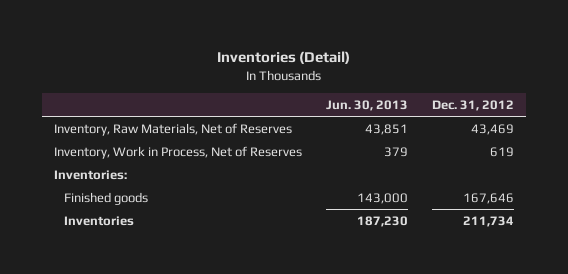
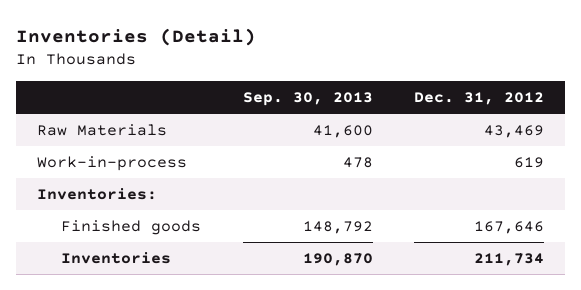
[325,99,408,111] Jun. 30, 2013 -> none
none -> [242,92,373,107] Sep. 30, 2013
[53,122,292,136] Inventory, Raw Materials, Net of Reserves -> [36,123,167,136] Raw Materials
[53,145,302,159] Inventory, Work in Process, Net of Reserves -> [36,155,187,171] Work-in-process

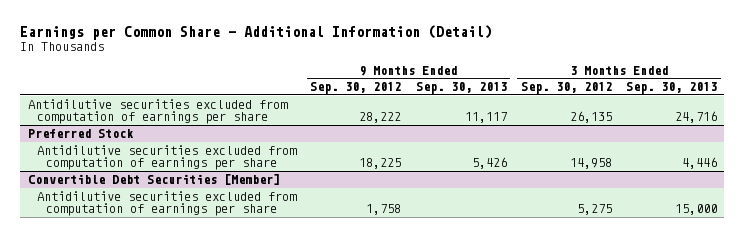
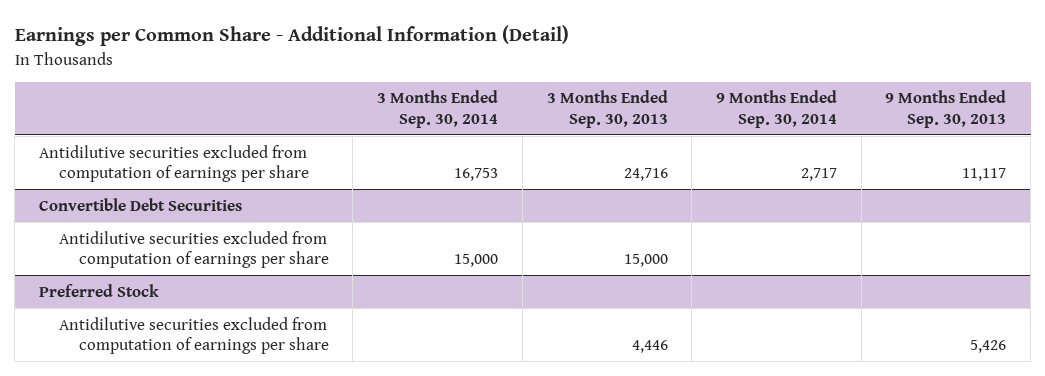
[310,82,402,95] Sep. 30, 2012 -> none
[520,82,612,95] Sep. 30, 2012 -> none
none -> [377,90,499,128] 3 Months Ended Sep. 30, 2014
none -> [716,90,838,128] 9 Months Ended Sep. 30, 2014
none -> [38,197,242,211] Convertible Debt Securities
none -> [58,230,329,269] Antidilutive securities excluded from computation of earnings per share
[27,174,280,186] Convertible Debt Securities [Member] -> none
[36,191,297,217] Antidilutive securities excluded from computation of earnings per share -> none

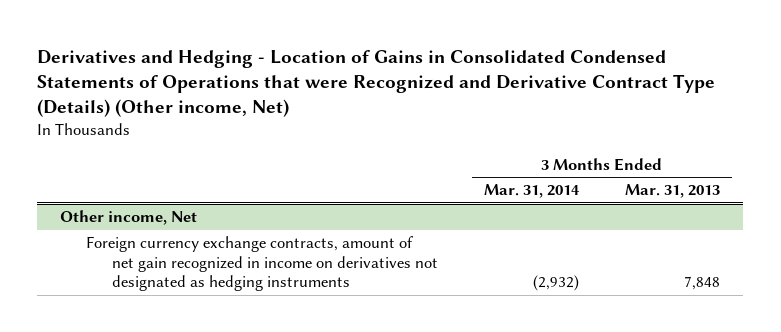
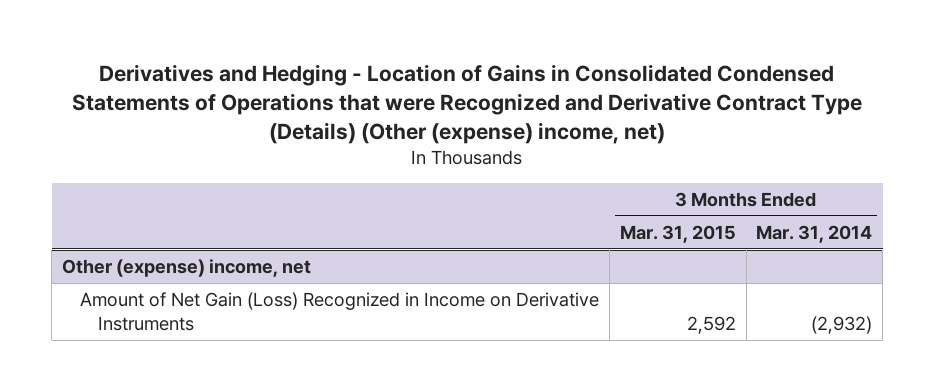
[37,49,716,118] Derivatives and Hedging - Location of Gains in Consolidated Condensed Statements of Operations that were Recognized and Derivative Contract Type (Details) (Other income, Net) -> [72,63,863,144] Derivatives and Hedging - Location of Gains in Consolidated Condensed Statements of Operations that were Recognized and Derivative Contract Type (Details) (Other (expense) income, net)
[625,184,721,199] Mar. 31, 2013 -> none
none -> [619,224,736,243] Mar. 31, 2015
[60,210,198,226] Other income, Net -> [62,259,312,278] Other (expense) income, net
[86,236,438,292] Foreign currency exchange contracts, amount of net gain recognized in income on derivatives not designated as hedging instruments -> [80,292,600,332] Amount of Net Gain (Loss) Recognized in Income on Derivative Instruments

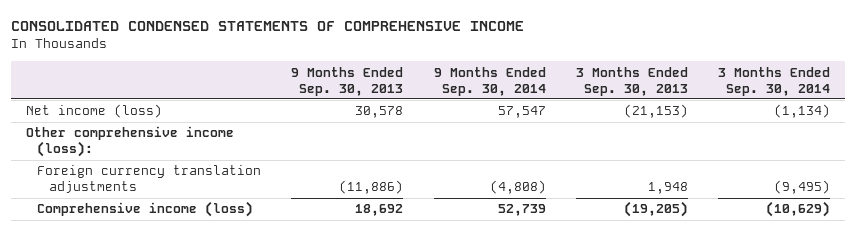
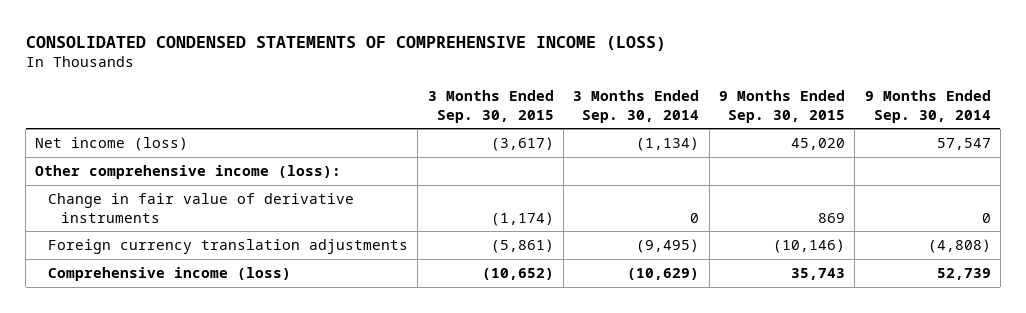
[10,20,524,31] CONSOLIDATED CONDENSED STATEMENTS OF COMPREHENSIVE INCOME -> [25,36,666,52] CONSOLIDATED CONDENSED STATEMENTS OF COMPREHENSIVE INCOME (LOSS)
[291,66,404,96] 9 Months Ended Sep. 30, 2013 -> none
[575,66,688,96] 3 Months Ended Sep. 30, 2013 -> none
none -> [427,89,554,123] 3 Months Ended Sep. 30, 2015
none -> [718,89,845,123] 9 Months Ended Sep. 30, 2015
none -> [48,193,355,223] Change in fair value of derivative instruments

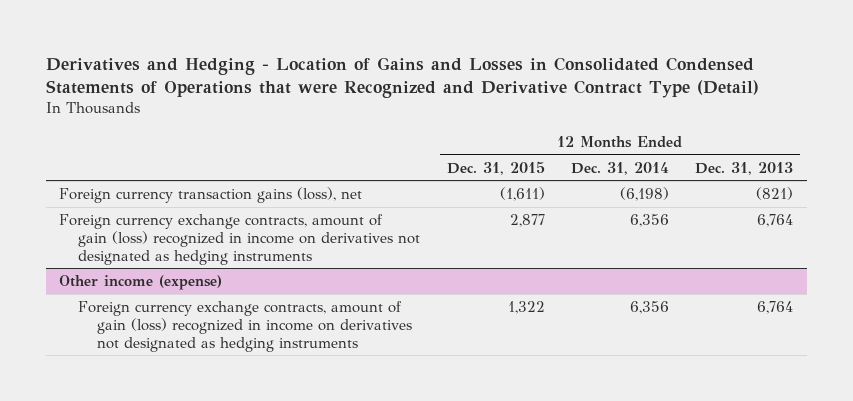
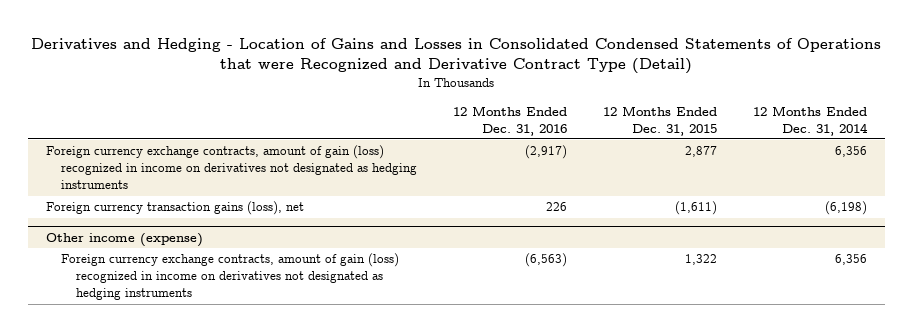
[695,161,794,175] Dec. 31, 2013 -> none
none -> [453,105,568,136] 12 Months Ended Dec. 31, 2016
[59,187,363,204] Foreign currency transaction gains (loss), net -> [46,201,305,216] Foreign currency transaction gains (loss), net

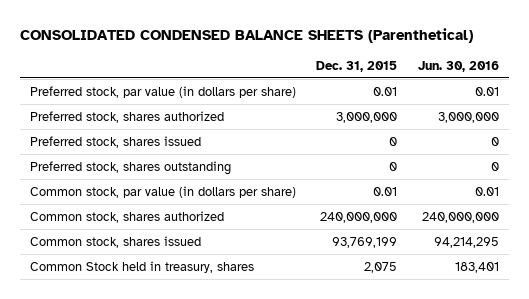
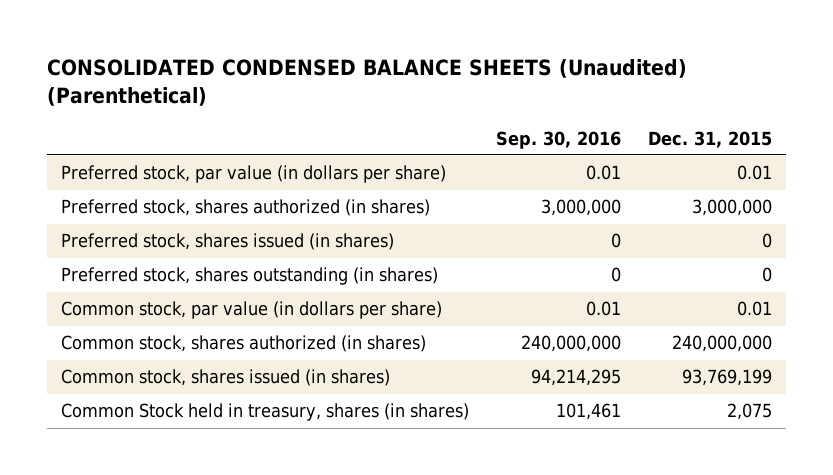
[19,27,473,43] CONSOLIDATED CONDENSED BALANCE SHEETS (Parenthetical) -> [47,59,688,107] CONSOLIDATED CONDENSED BALANCE SHEETS (Unaudited) (Parenthetical)
[417,60,499,72] Jun. 30, 2016 -> none
none -> [496,130,622,149] Sep. 30, 2016
[29,110,224,123] Preferred stock, shares authorized -> [60,199,430,217] Preferred stock, shares authorized (in shares)
[29,135,201,148] Preferred stock, shares issued -> [60,233,394,251] Preferred stock, shares issued (in shares)
[29,160,231,175] Preferred stock, shares outstanding -> [60,267,438,286] Preferred stock, shares outstanding (in shares)
[29,210,224,223] Common stock, shares authorized -> [60,335,426,353] Common stock, shares authorized (in shares)
[29,235,201,248] Common stock, shares issued -> [60,369,390,387] Common stock, shares issued (in shares)
[29,260,254,273] Common Stock held in treasury, shares -> [60,403,469,422] Common Stock held in treasury, shares (in shares)

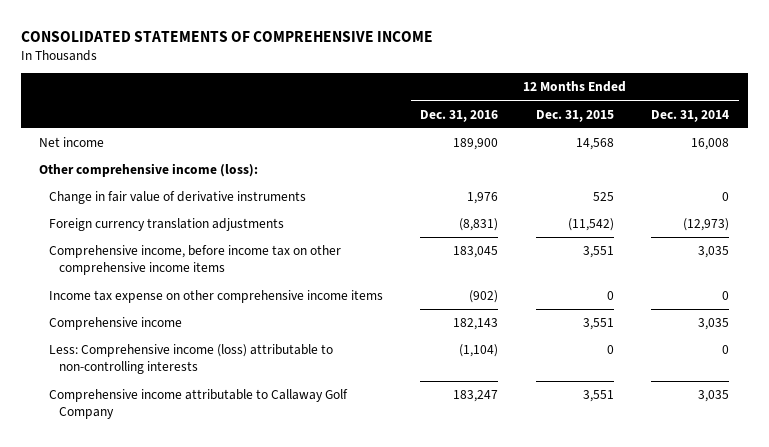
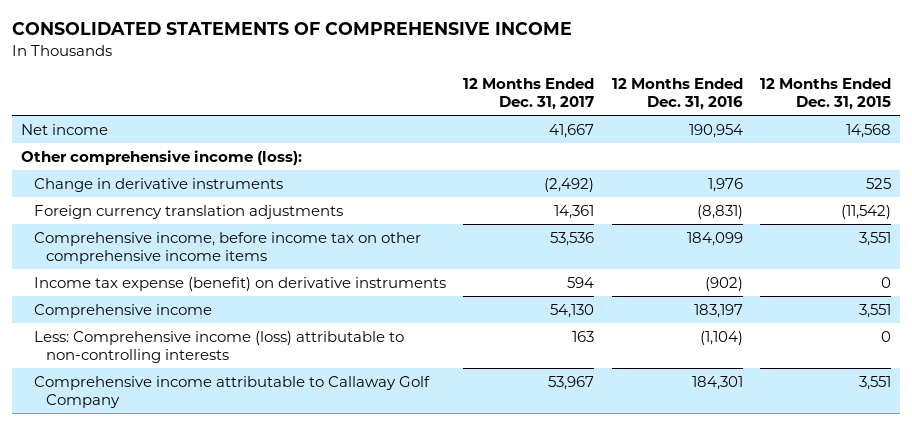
[651,109,730,122] Dec. 31, 2014 -> none
none -> [463,78,595,111] 12 Months Ended Dec. 31, 2017
[453,138,499,151] 189,900 -> [688,123,743,138] 190,954
[49,191,307,205] Change in fair value of derivative instruments -> [33,177,283,192] Change in derivative instruments
[453,246,499,259] 183,045 -> [686,231,743,246] 184,099
[49,290,384,304] Income tax expense on other comprehensive income items -> [33,276,446,291] Income tax expense (benefit) on derivative instruments
[453,318,499,331] 182,143 -> [693,303,743,318] 183,197
[453,390,499,403] 183,247 -> [691,375,743,390] 184,301

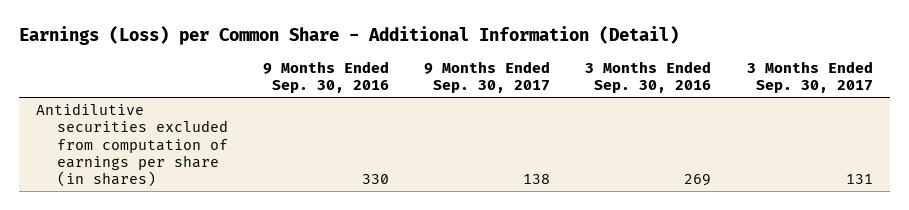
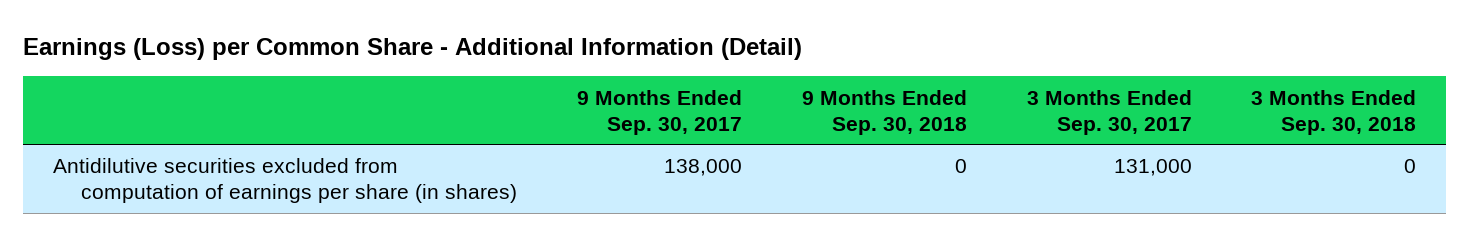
[262,61,389,94] 9 Months Ended Sep. 30, 2016 -> none
[585,61,712,94] 3 Months Ended Sep. 30, 2016 -> none
none -> [801,89,967,135] 9 Months Ended Sep. 30, 2018
none -> [1251,89,1417,135] 3 Months Ended Sep. 30, 2018
[523,174,551,185] 138 -> [664,159,743,177] 138,000
[845,174,873,185] 131 -> [1113,159,1192,177] 131,000

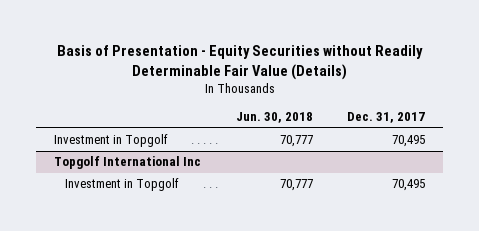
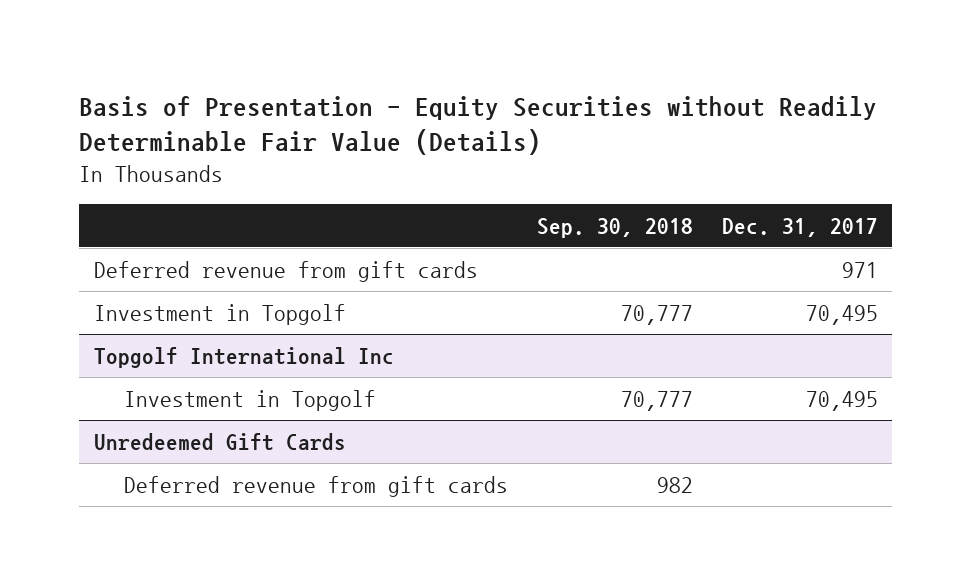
[235,112,313,124] Jun. 30, 2018 -> none
none -> [536,217,693,238] Sep. 30, 2018
none -> [93,260,478,282] Deferred revenue from gift cards
none -> [93,432,346,451] Unredeemed Gift Cards
none -> [123,475,508,497] Deferred revenue from gift cards

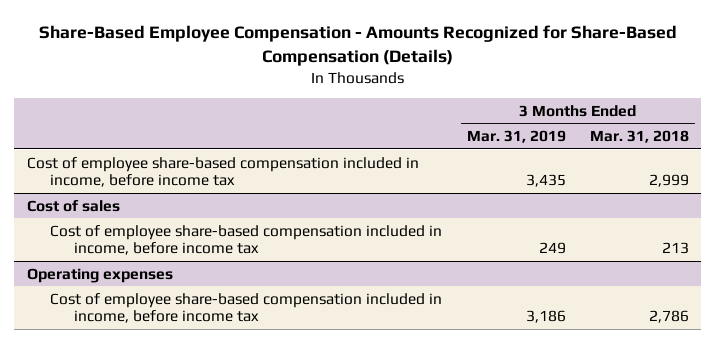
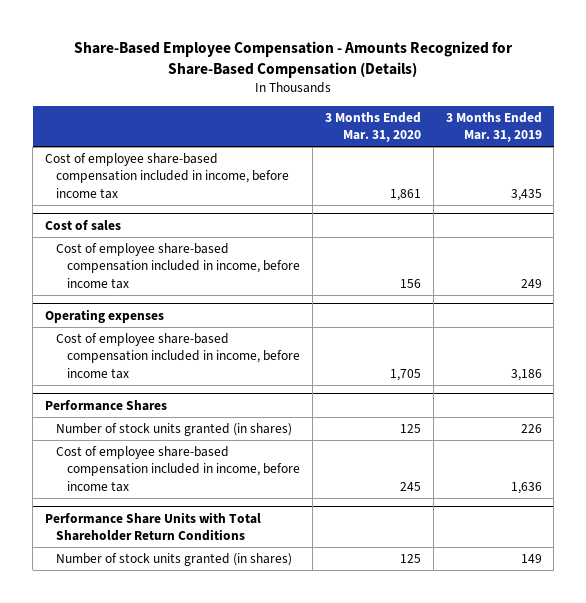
[590,130,690,144] Mar. 31, 2018 -> none
none -> [324,111,421,143] 3 Months Ended Mar. 31, 2020
none -> [44,399,167,411] Performance Shares
none -> [55,423,292,437] Number of stock units granted (in shares)
none -> [55,446,300,492] Cost of employee share-based compensation included in income, before income tax
none -> [44,511,261,542] Performance Share Units with Total Shareholder Return Conditions
none -> [55,553,292,567] Number of stock units granted (in shares)

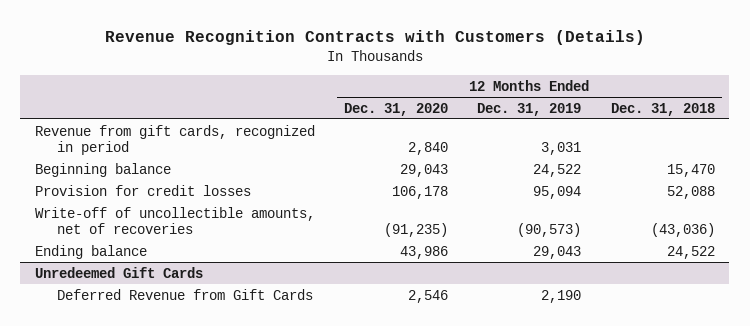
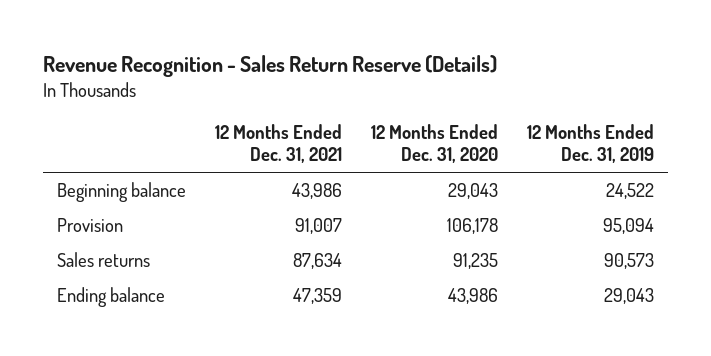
[104,30,645,46] Revenue Recognition Contracts with Customers (Details) -> [42,54,497,77] Revenue Recognition - Sales Return Reserve (Details)
[610,102,715,116] Dec. 31, 2018 -> none
none -> [214,124,342,164] 12 Months Ended Dec. 31, 2021
[34,124,315,155] Revenue from gift cards, recognized in period -> none
[34,206,315,234] Write-off of uncollectible amounts, net of recoveries -> none
[34,184,251,196] Provision for credit losses -> [57,218,124,233] Provision
none -> [57,252,151,268] Sales returns
[34,266,203,278] Unredeemed Gift Cards -> none
[57,288,314,300] Deferred Revenue from Gift Cards -> none

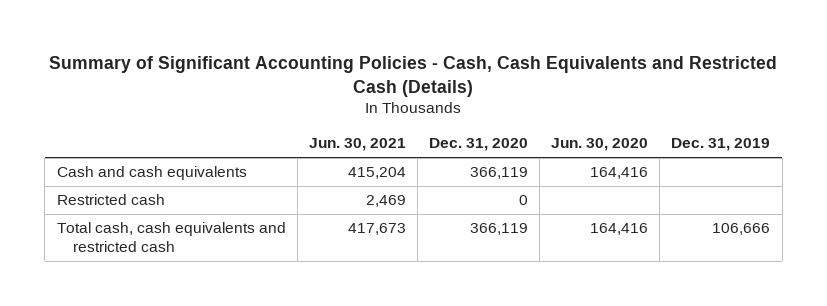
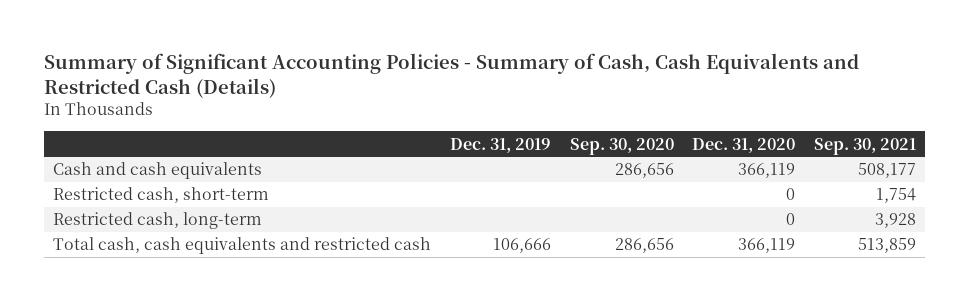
[49,55,778,97] Summary of Significant Accounting Policies - Cash, Cash Equivalents and Restricted Cash (Details) -> [44,52,860,98] Summary of Significant Accounting Policies - Summary of Cash, Cash Equivalents and Restricted Cash (Details)
[308,138,406,152] Jun. 30, 2021 -> none
[551,138,649,152] Jun. 30, 2020 -> none
none -> [569,137,674,155] Sep. 30, 2020
none -> [813,137,916,155] Sep. 30, 2021
[56,194,165,206] Restricted cash -> [53,187,270,204] Restricted cash, short-term
none -> [53,212,263,230] Restricted cash, long-term

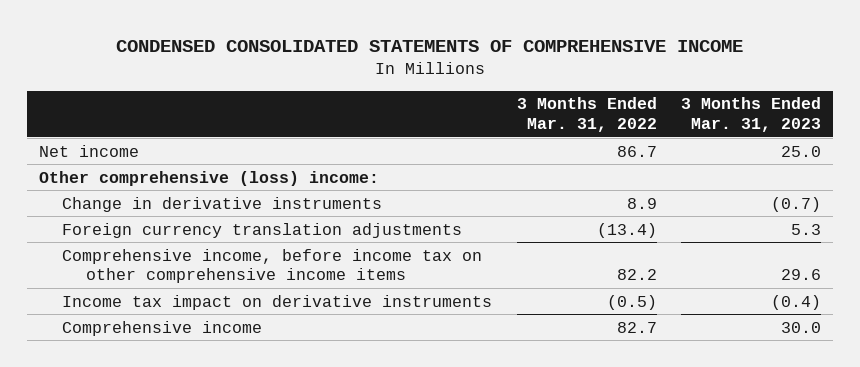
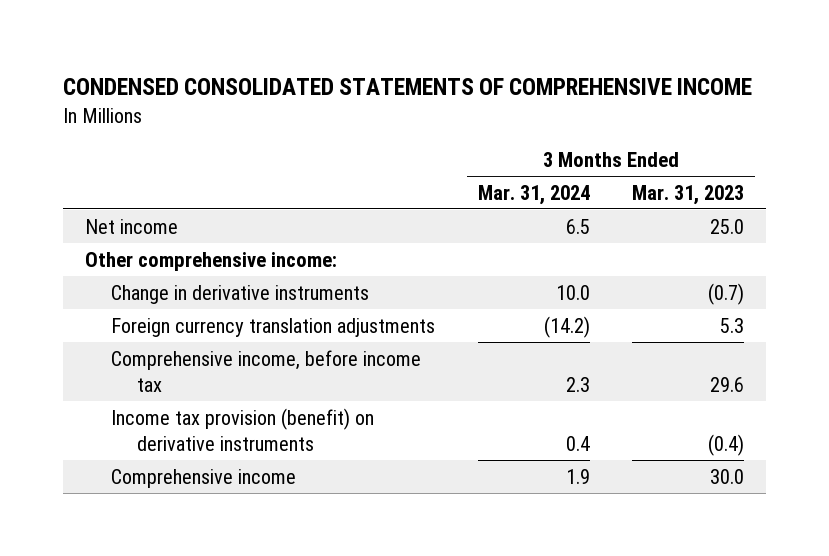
[516,97,657,133] 3 Months Ended Mar. 31, 2022 -> none
none -> [477,184,590,205] Mar. 31, 2024
[39,170,380,186] Other comprehensive (loss) income: -> [84,251,337,271] Other comprehensive income:
[62,248,483,284] Comprehensive income, before income tax on other comprehensive income items -> [110,349,421,393] Comprehensive income, before income tax
[62,294,493,310] Income tax impact on derivative instruments -> [110,407,374,452] Income tax provision (benefit) on derivative instruments

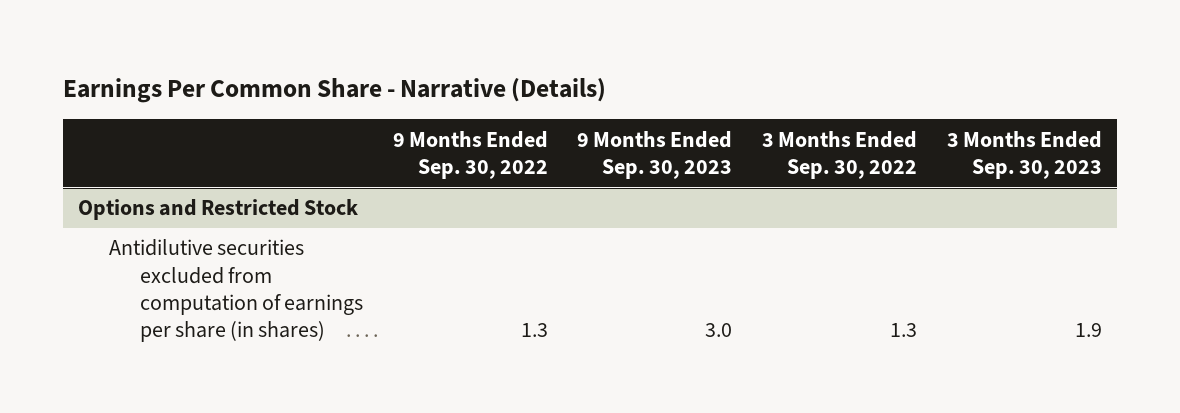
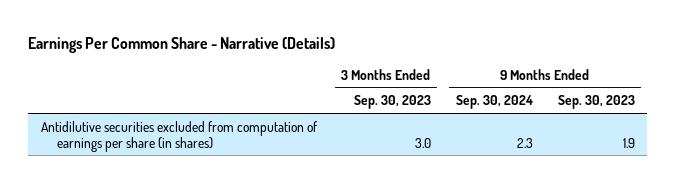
[392,130,548,180] 9 Months Ended Sep. 30, 2022 -> none
[762,130,918,180] 3 Months Ended Sep. 30, 2022 -> none
none -> [455,95,533,110] Sep. 30, 2024
[78,199,359,221] Options and Restricted Stock -> none
[705,323,733,338] 3.0 -> [622,137,635,148] 1.9
[1074,323,1102,338] 1.9 -> [414,137,431,148] 3.0

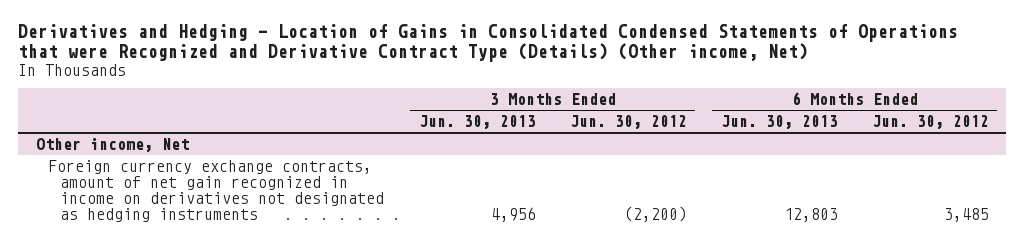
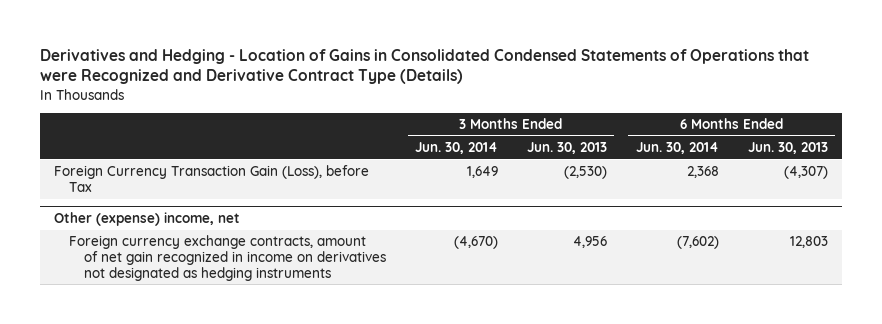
[18,24,959,63] Derivatives and Hedging - Location of Gains in Consolidated Condensed Statements of Operations that were Recognized and Derivative Contract Type (Details) (Other income, Net) -> [39,48,809,85] Derivatives and Hedging - Location of Gains in Consolidated Condensed Statements of Operations that were Recognized and Derivative Contract Type (Details)
[569,115,687,130] Jun. 30, 2012 -> none
[871,115,989,130] Jun. 30, 2012 -> none
none -> [414,141,498,154] Jun. 30, 2014
none -> [635,141,719,154] Jun. 30, 2014
none -> [54,165,370,192] Foreign Currency Transaction Gain (Loss), before Tax
[35,137,189,152] Other income, Net -> [54,212,241,227] Other (expense) income, net

